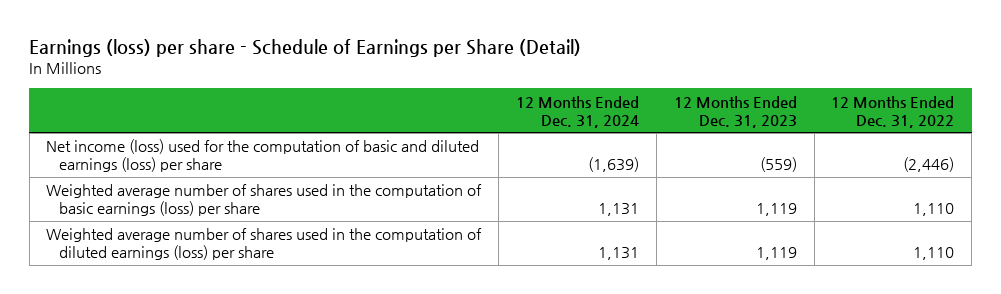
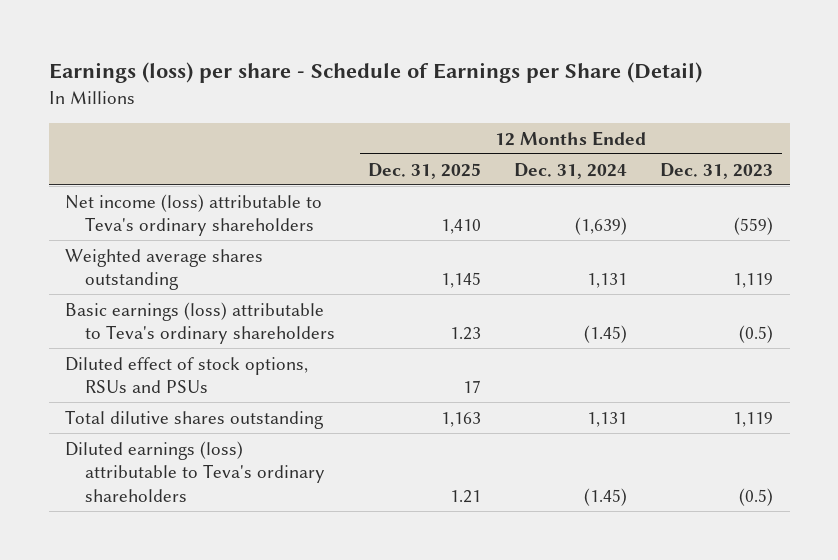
[831,95,955,128] 12 Months Ended Dec. 31, 2022 -> none
none -> [368,162,482,179] Dec. 31, 2025
[46,139,480,173] Net income (loss) used for the computation of basic and diluted earnings (loss) per share -> [65,193,323,237] Net income (loss) attributable to Teva's ordinary shareholders
[46,184,483,217] Weighted average number of shares used in the computation of basic earnings (loss) per share -> [65,248,264,291] Weighted average shares outstanding
none -> [65,301,335,345] Basic earnings (loss) attributable to Teva's ordinary shareholders
none -> [65,356,309,394] Diluted effect of stock options, RSUs and PSUs
[46,228,483,261] Weighted average number of shares used in the computation of diluted earnings (loss) per share -> [65,409,324,429] Total dilutive shares outstanding
none -> [65,440,325,502] Diluted earnings (loss) attributable to Teva's ordinary shareholders

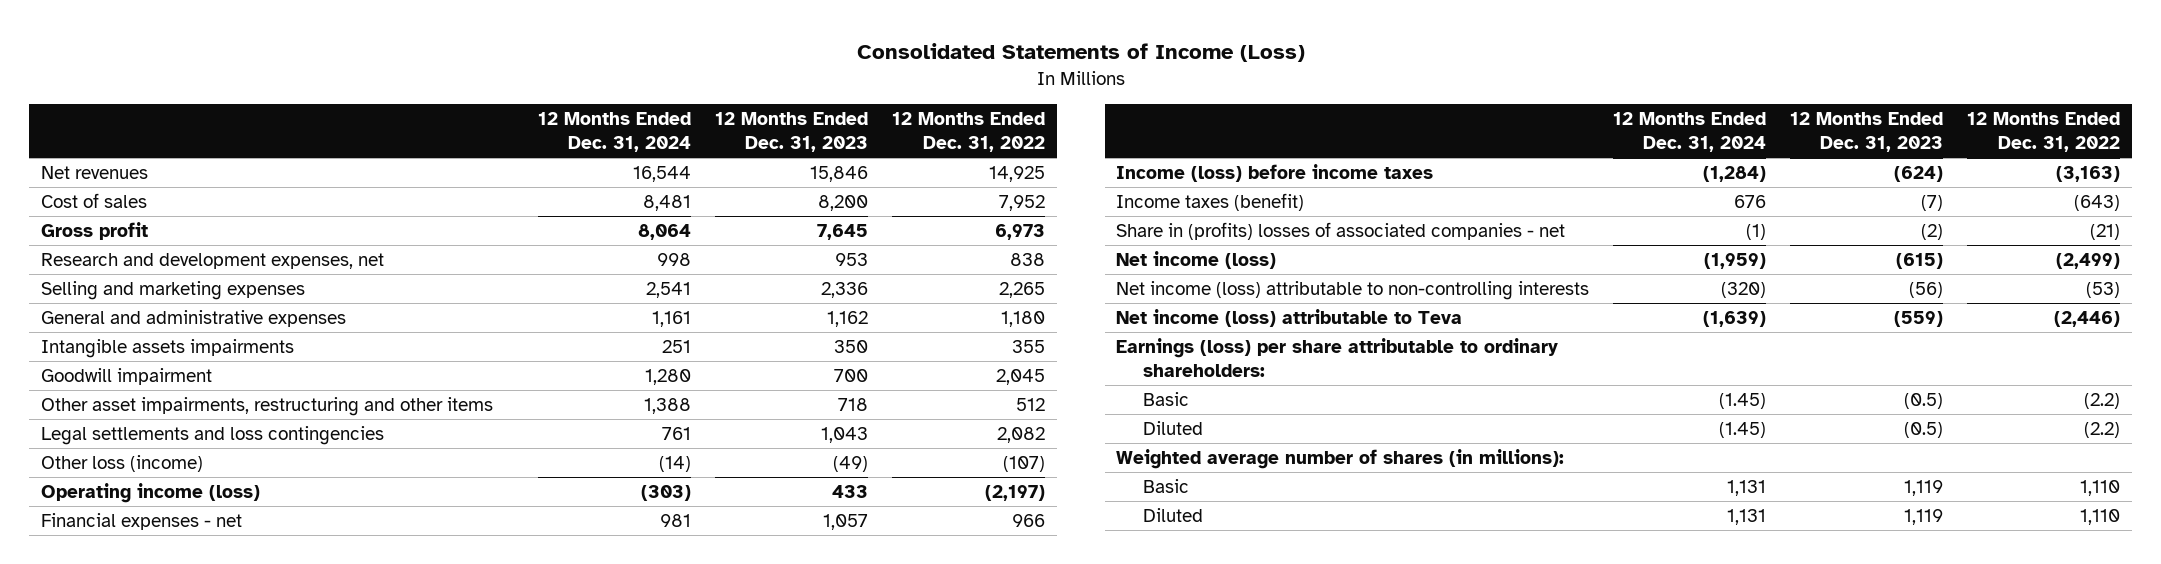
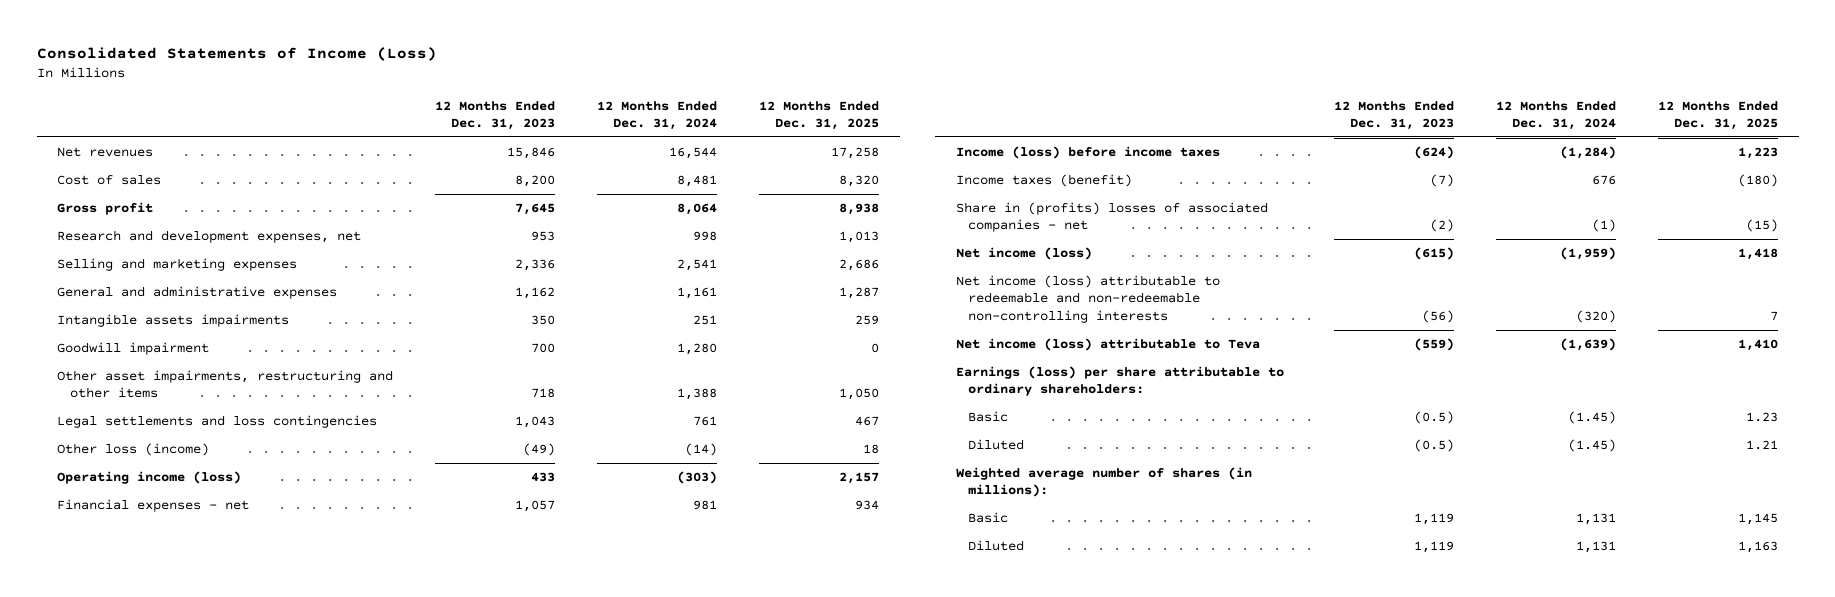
[891,112,1045,153] 12 Months Ended Dec. 31, 2022 -> none
none -> [759,100,880,130] 12 Months Ended Dec. 31, 2025
[1116,280,1590,300] Net income (loss) attributable to non-controlling interests -> [956,275,1221,323] Net income (loss) attributable to redeemable and non-redeemable non-controlling interests

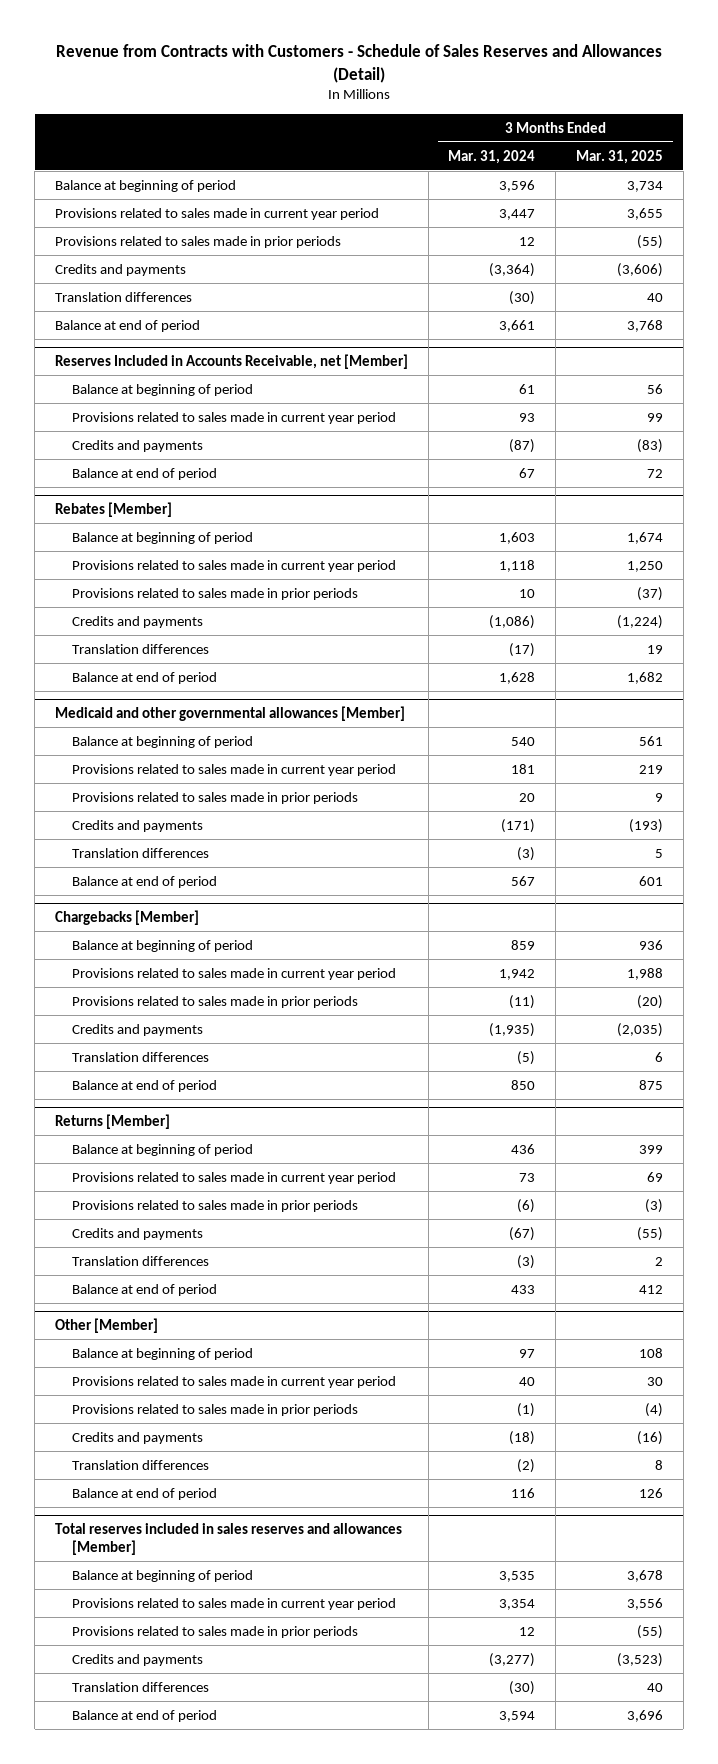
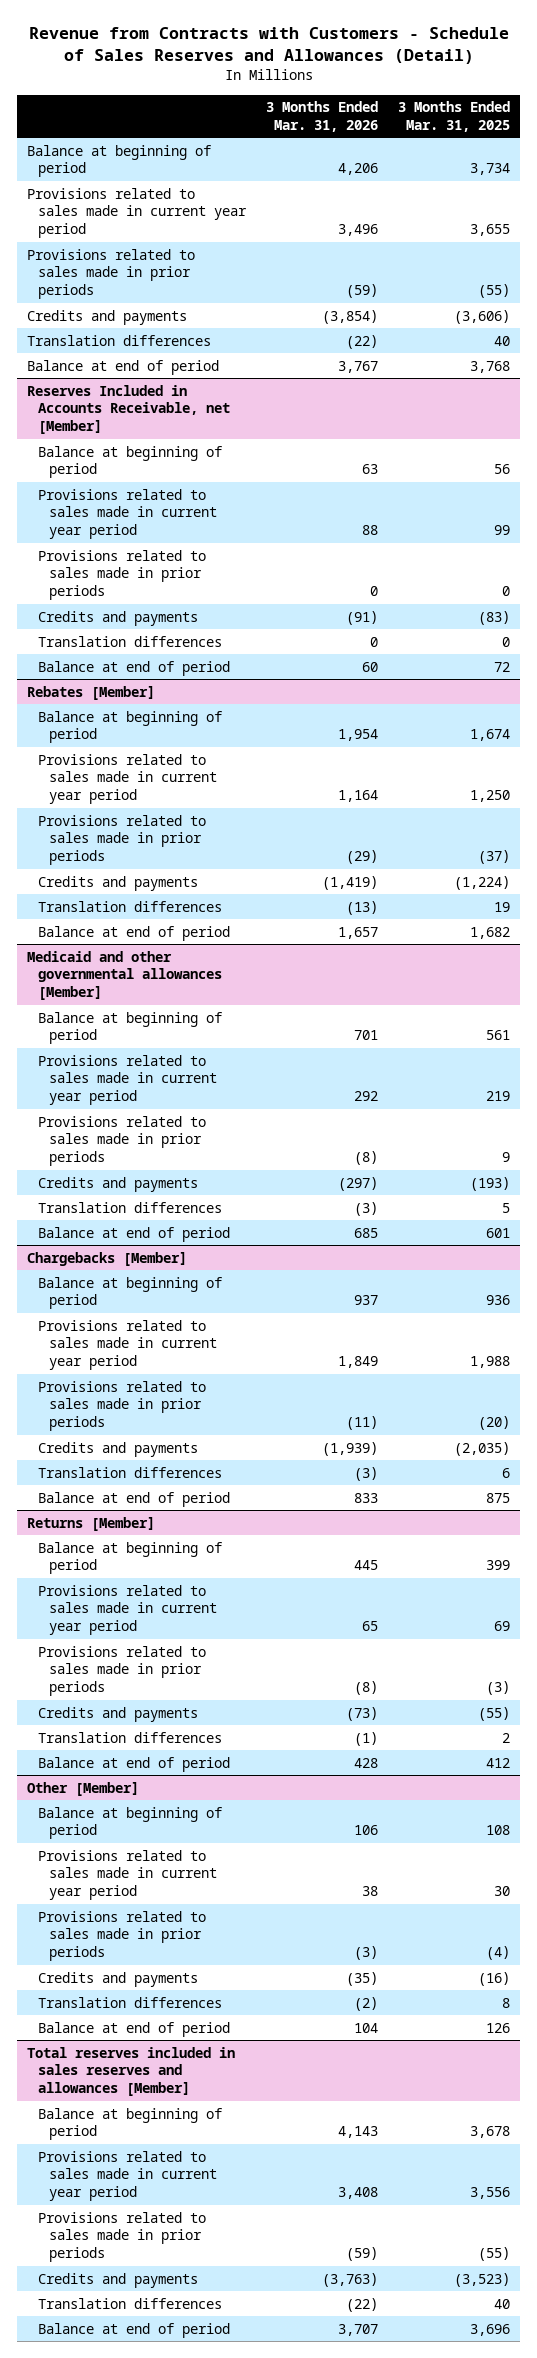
[448,149,536,164] Mar. 31, 2024 -> none
none -> [266,101,379,132] 3 Months Ended Mar. 31, 2026
none -> [38,549,207,601] Provisions related to sales made in prior periods
none -> [38,635,223,647] Translation differences

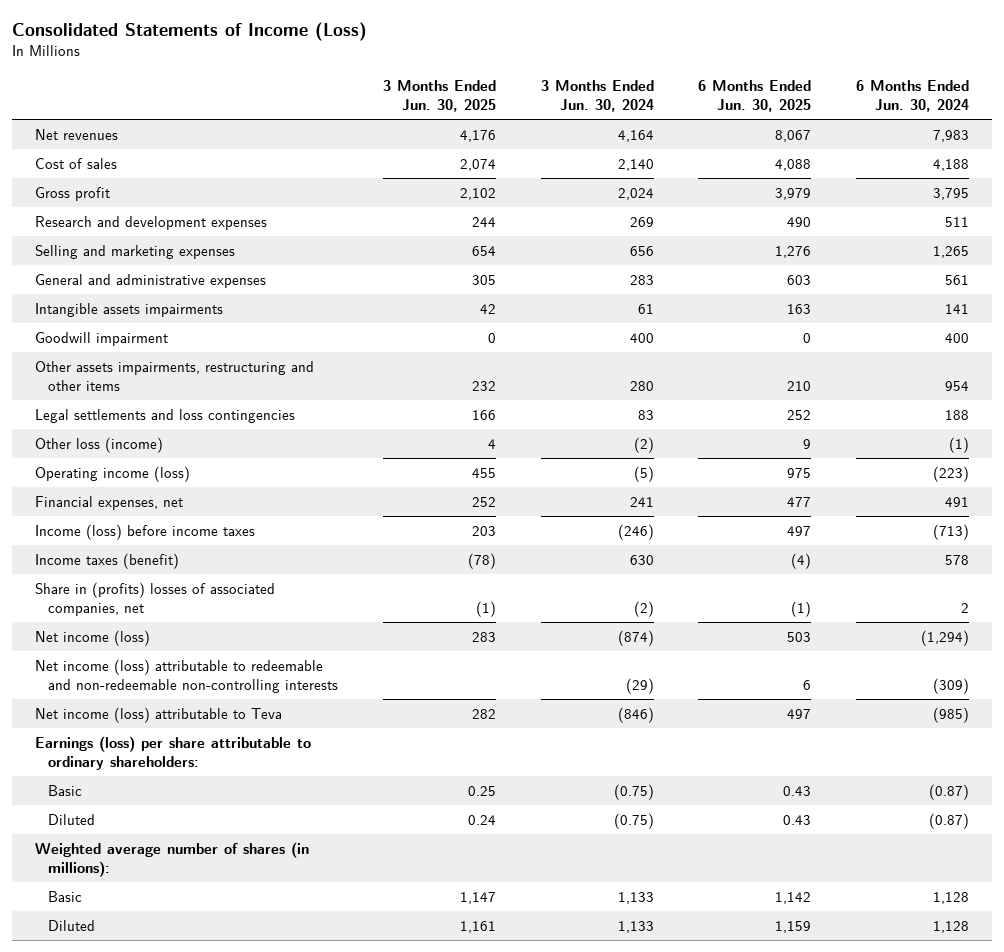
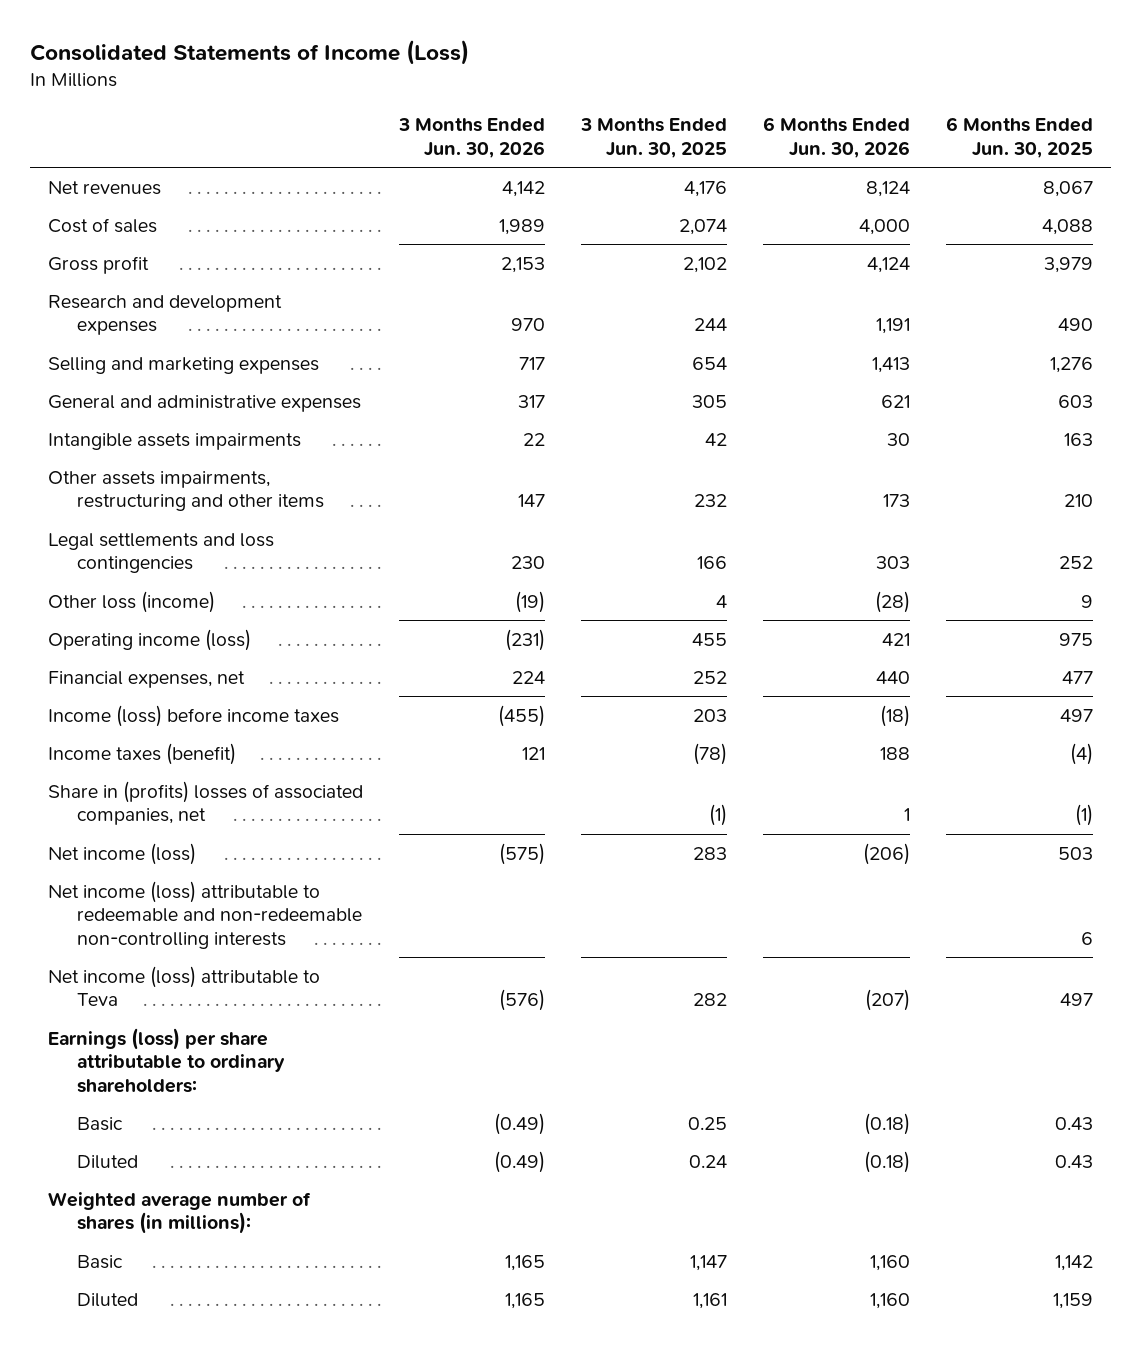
[540,79,654,113] 3 Months Ended Jun. 30, 2024 -> none
[856,79,970,113] 6 Months Ended Jun. 30, 2024 -> none
none -> [397,118,545,158] 3 Months Ended Jun. 30, 2026
none -> [763,117,911,158] 6 Months Ended Jun. 30, 2026
[34,331,168,346] Goodwill impairment -> none

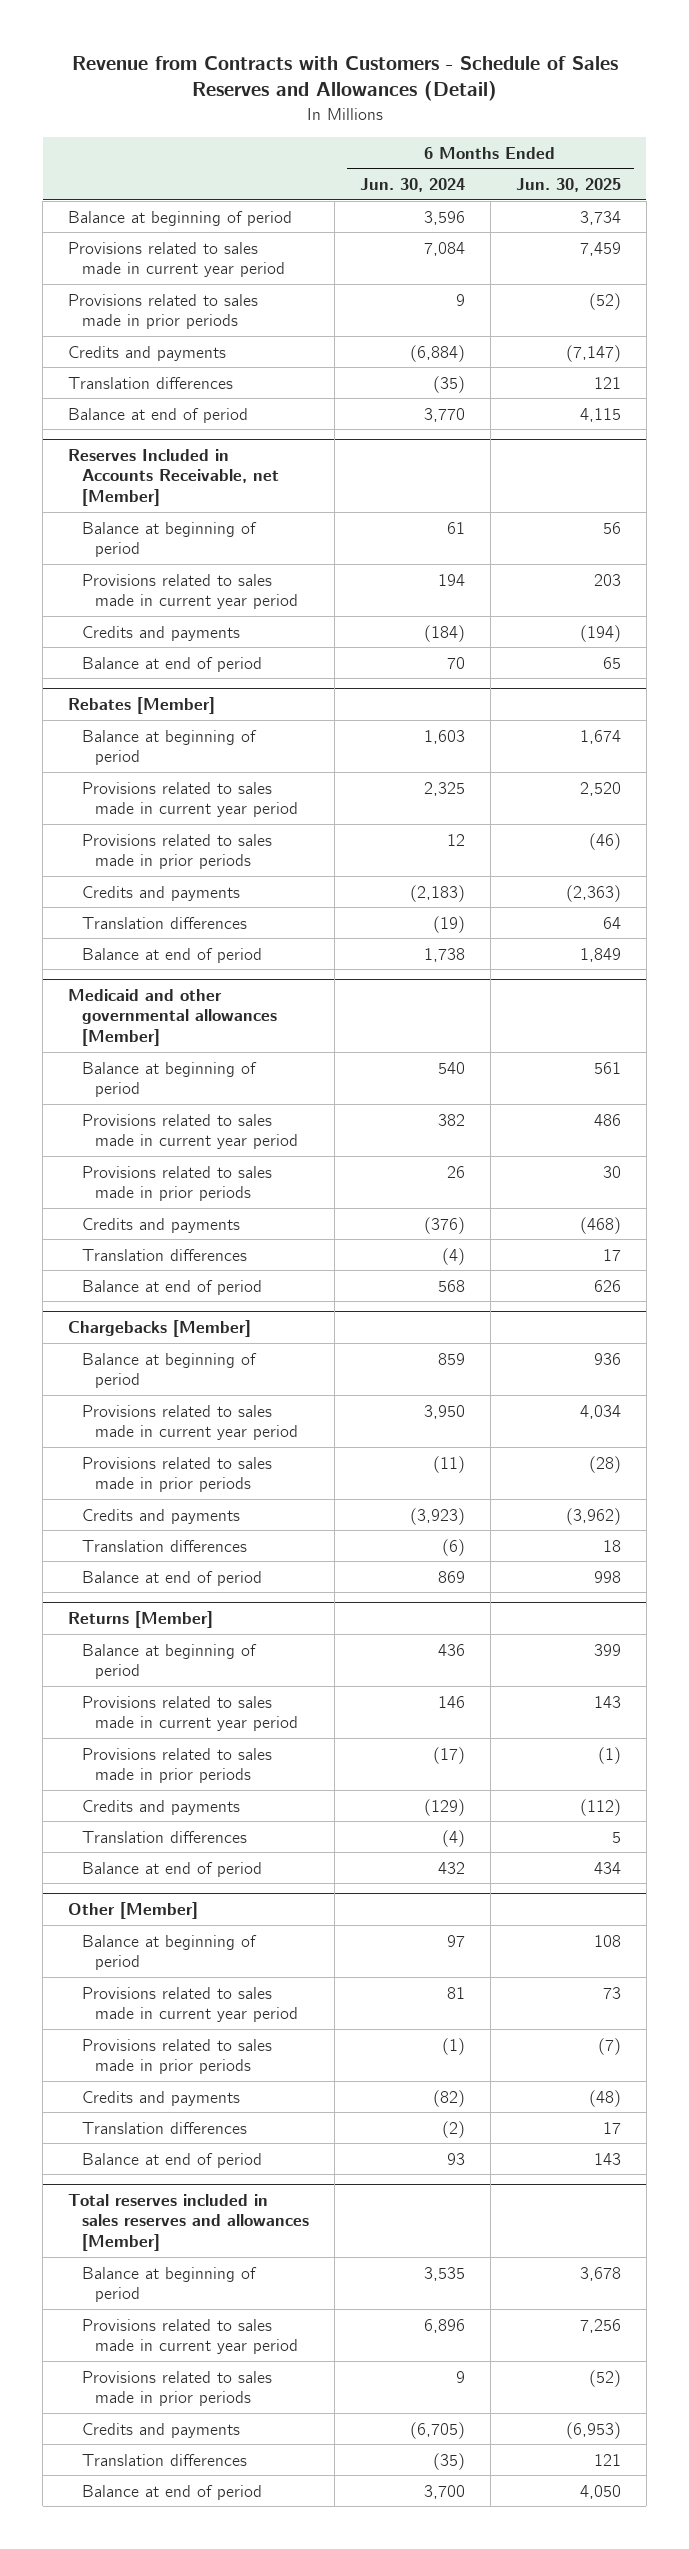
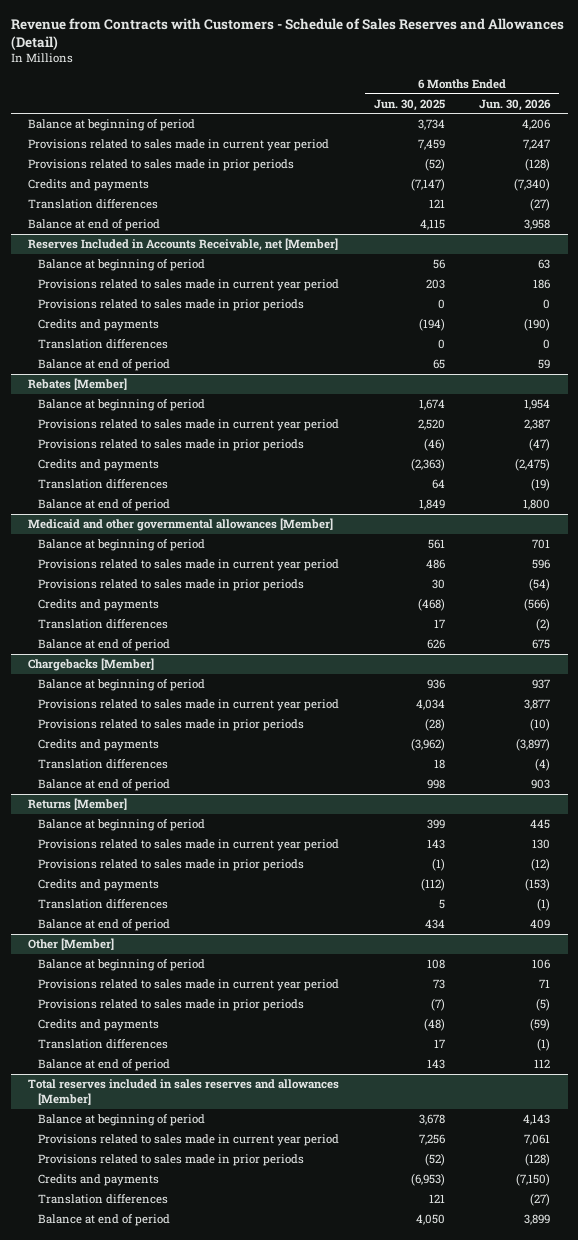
[359,177,465,192] Jun. 30, 2024 -> none
none -> [479,98,552,111] Jun. 30, 2026
none -> [38,299,305,312] Provisions related to sales made in prior periods
none -> [38,339,169,350] Translation differences

